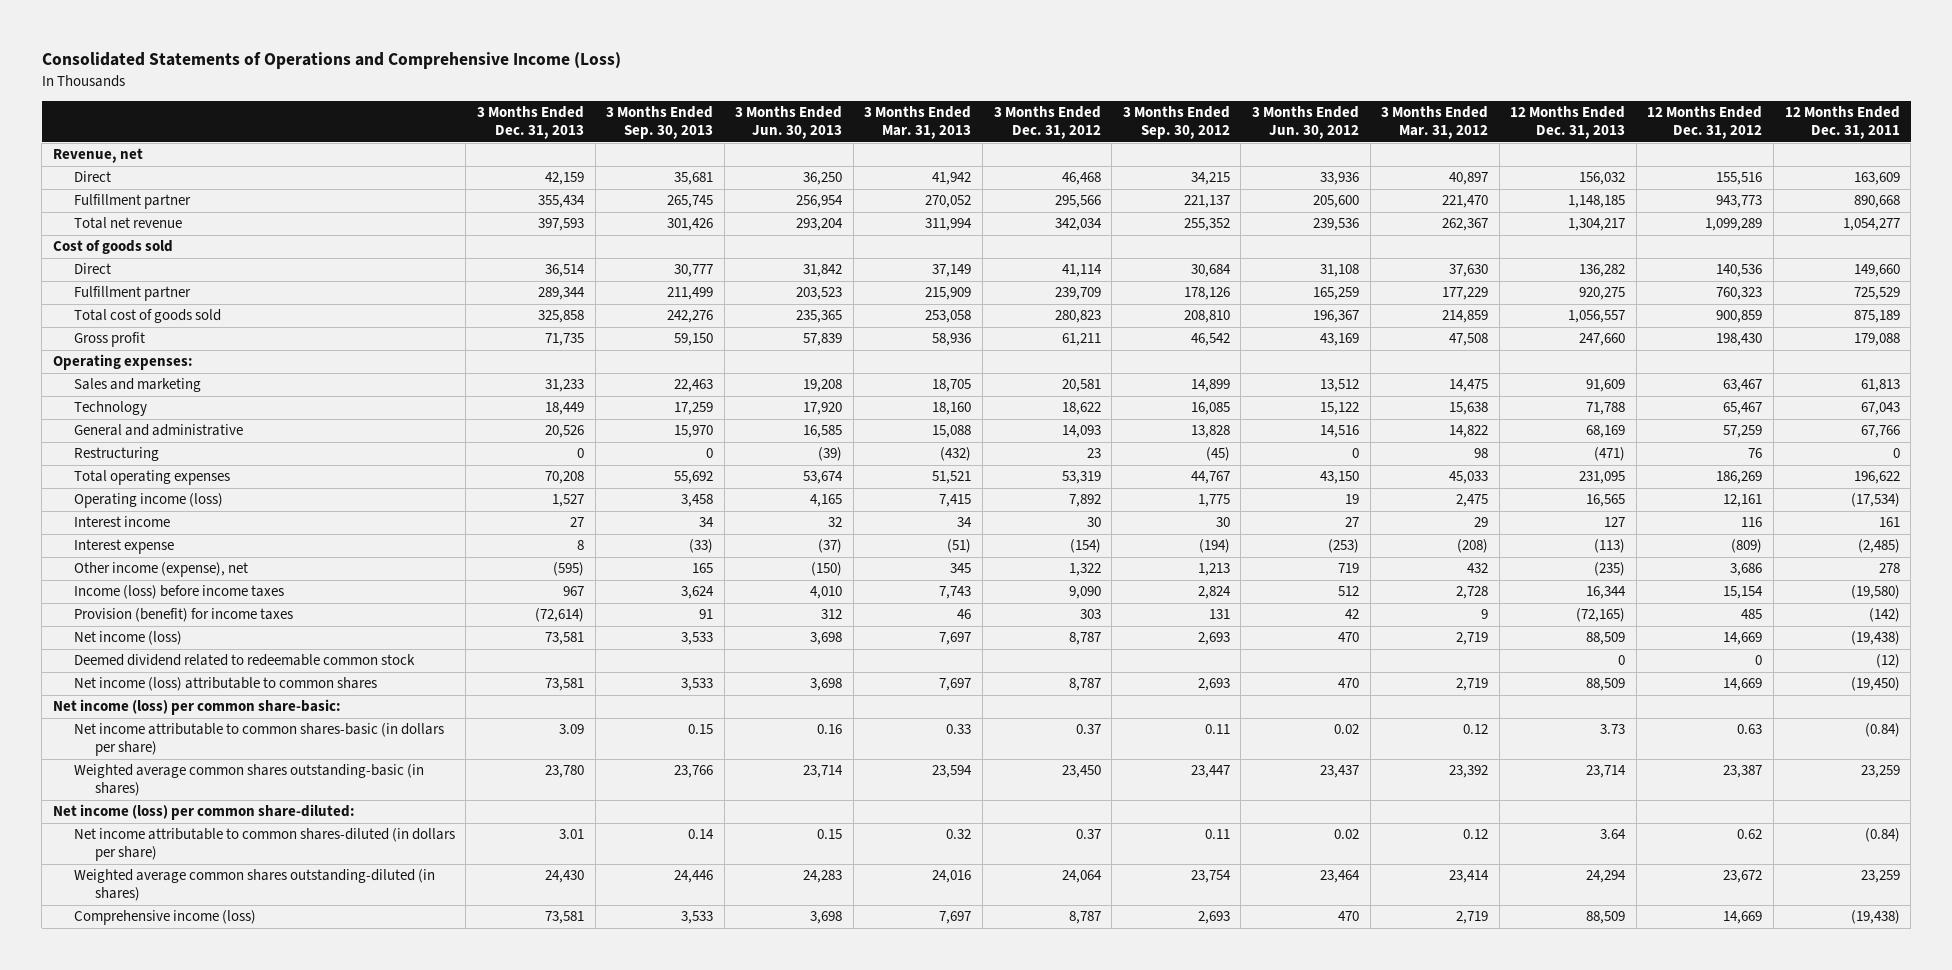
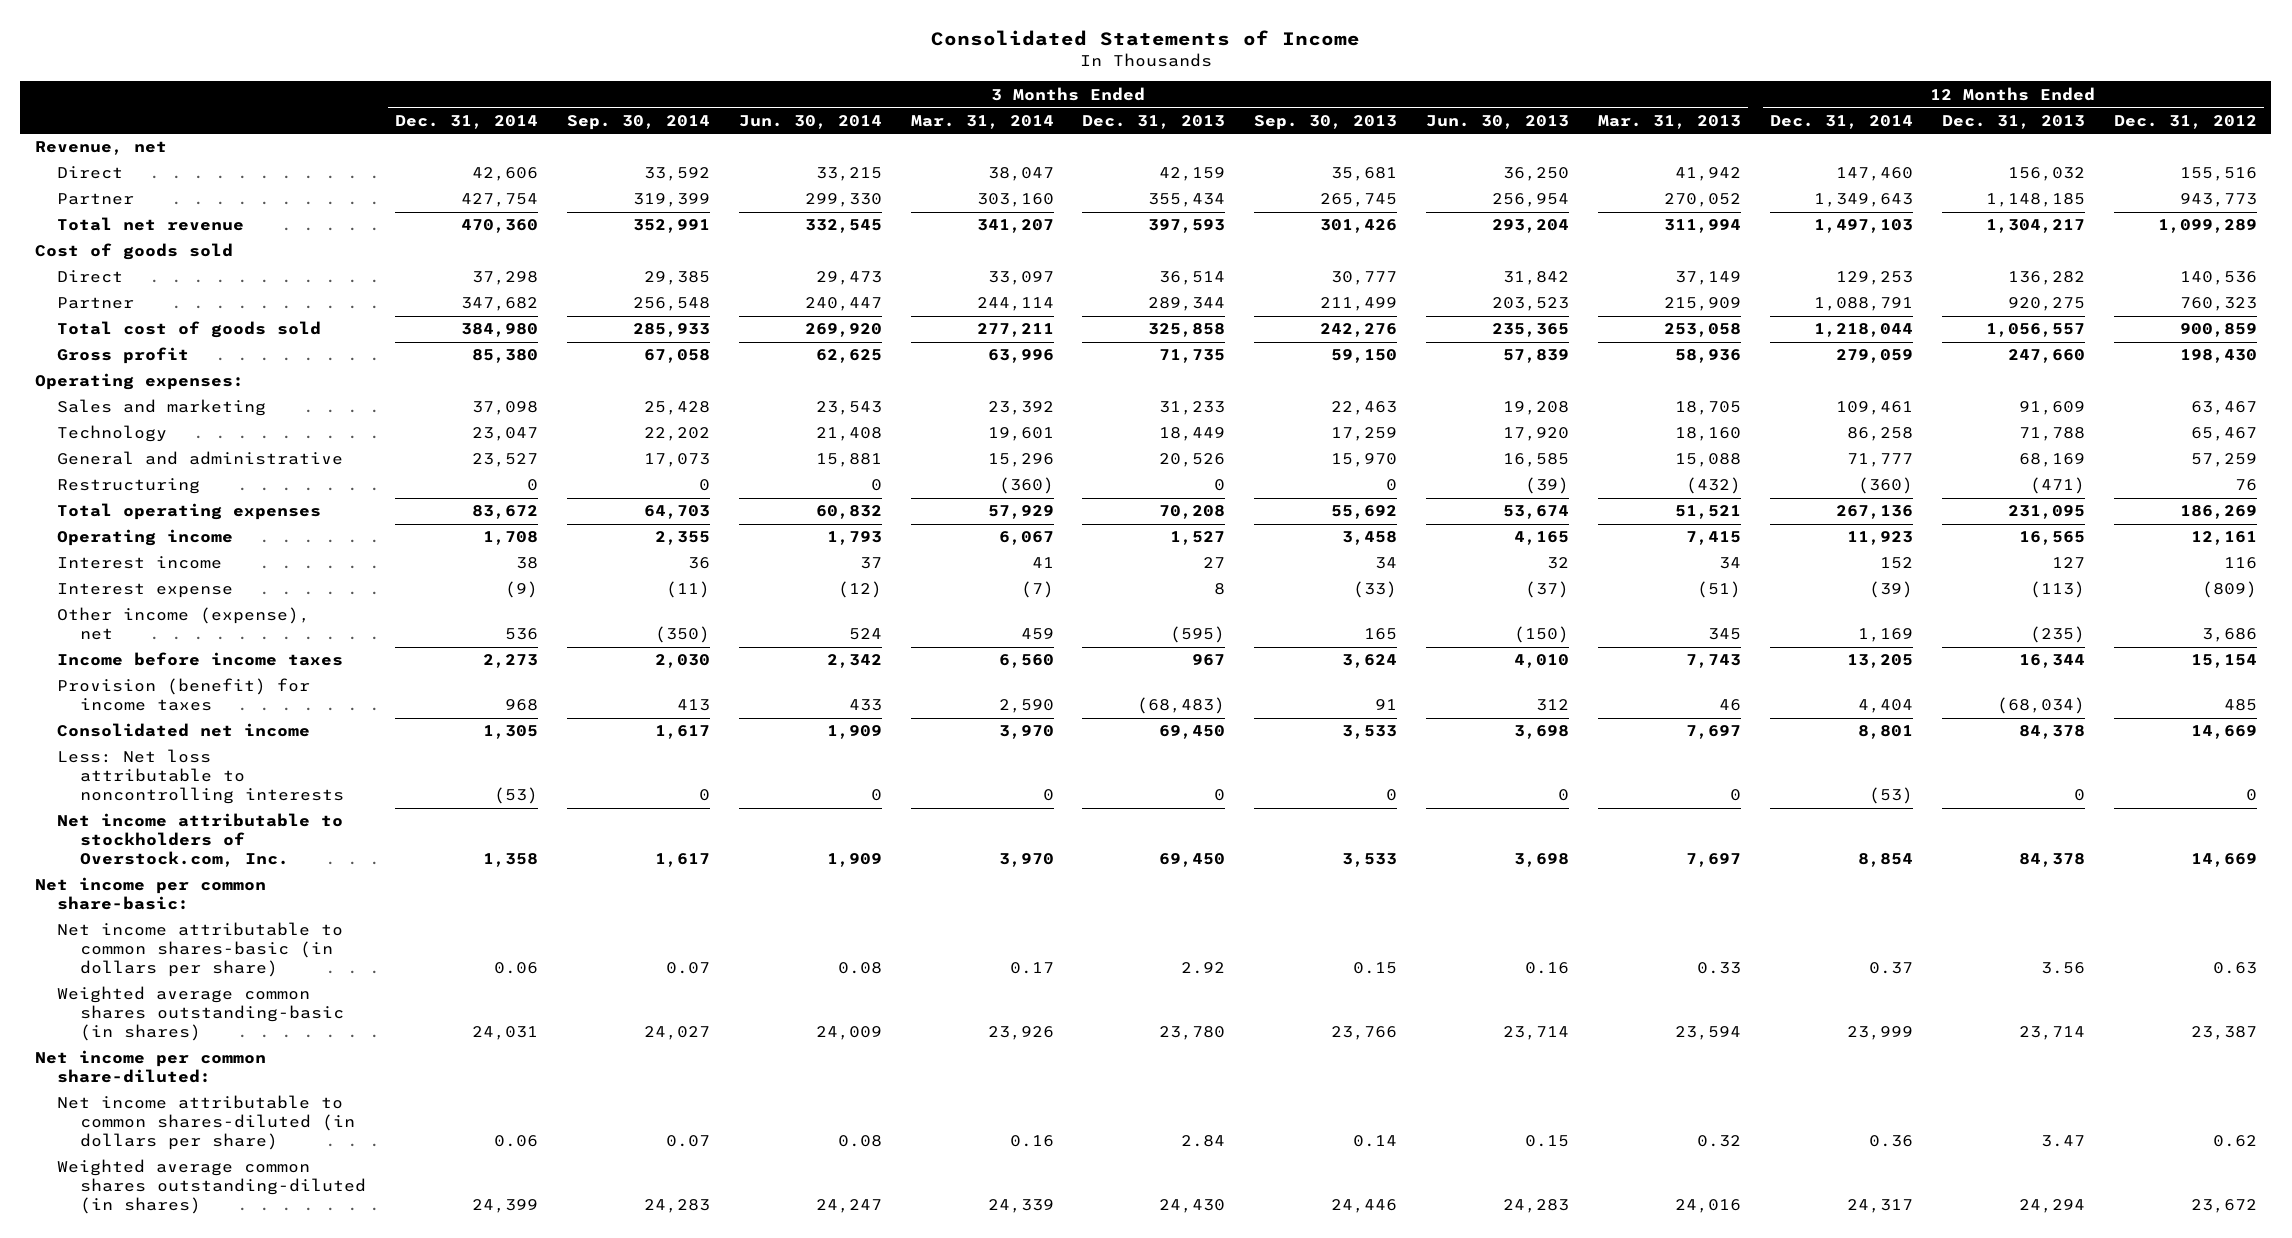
[41,52,621,70] Consolidated Statements of Operations and Comprehensive Income (Loss) -> [930,29,1360,46] Consolidated Statements of Income
[993,106,1101,140] 3 Months Ended Dec. 31, 2012 -> none
[1122,106,1230,140] 3 Months Ended Sep. 30, 2012 -> none
[1251,106,1359,140] 3 Months Ended Jun. 30, 2012 -> none
[1381,106,1489,140] 3 Months Ended Mar. 31, 2012 -> none
[1784,106,1900,140] 12 Months Ended Dec. 31, 2011 -> none
none -> [394,114,538,129] Dec. 31, 2014
none -> [566,114,710,130] Sep. 30, 2014
none -> [738,114,882,129] Jun. 30, 2014
none -> [910,114,1054,129] Mar. 31, 2014
none -> [1770,114,1914,129] Dec. 31, 2014
[73,194,191,210] Fulfillment partner -> [57,193,135,206] Partner
[73,286,191,302] Fulfillment partner -> [57,297,135,310] Partner
[73,493,223,509] Operating income (loss) -> [57,529,234,547] Operating income
[73,654,415,667] Deemed dividend related to redeemable common stock -> none
[73,677,377,692] Net income (loss) attributable to common shares -> none
[73,585,284,600] Income (loss) before income taxes -> [57,652,344,667] Income before income taxes
[535,608,585,623] (72,614) -> [1137,697,1226,715] (68,483)
[1576,608,1626,623] (72,165) -> [1996,697,2085,715] (68,034)
none -> [57,723,311,738] Consolidated net income
none -> [57,749,344,805] Less: Net loss attributable to noncontrolling interests
[73,631,182,646] Net income (loss) -> [57,813,344,868] Net income attributable to stockholders of Overstock.com, Inc.
[545,632,585,646] 73,581 -> [1159,853,1226,868] 69,450
[1586,632,1626,646] 88,509 -> [2018,853,2085,868] 84,378
[52,699,341,716] Net income (loss) per common share-basic: -> [34,877,266,911] Net income per common share-basic:
[559,724,585,735] 3.09 -> [1181,962,1226,975] 2.92
[1600,724,1626,735] 3.73 -> [2040,962,2085,975] 3.56
[52,804,355,821] Net income (loss) per common share-diluted: -> [34,1050,266,1084] Net income per common share-diluted:
[559,829,585,840] 3.01 -> [1181,1135,1226,1148] 2.84
[1600,829,1627,840] 3.64 -> [2040,1135,2085,1148] 3.47
[73,910,256,926] Comprehensive income (loss) -> none

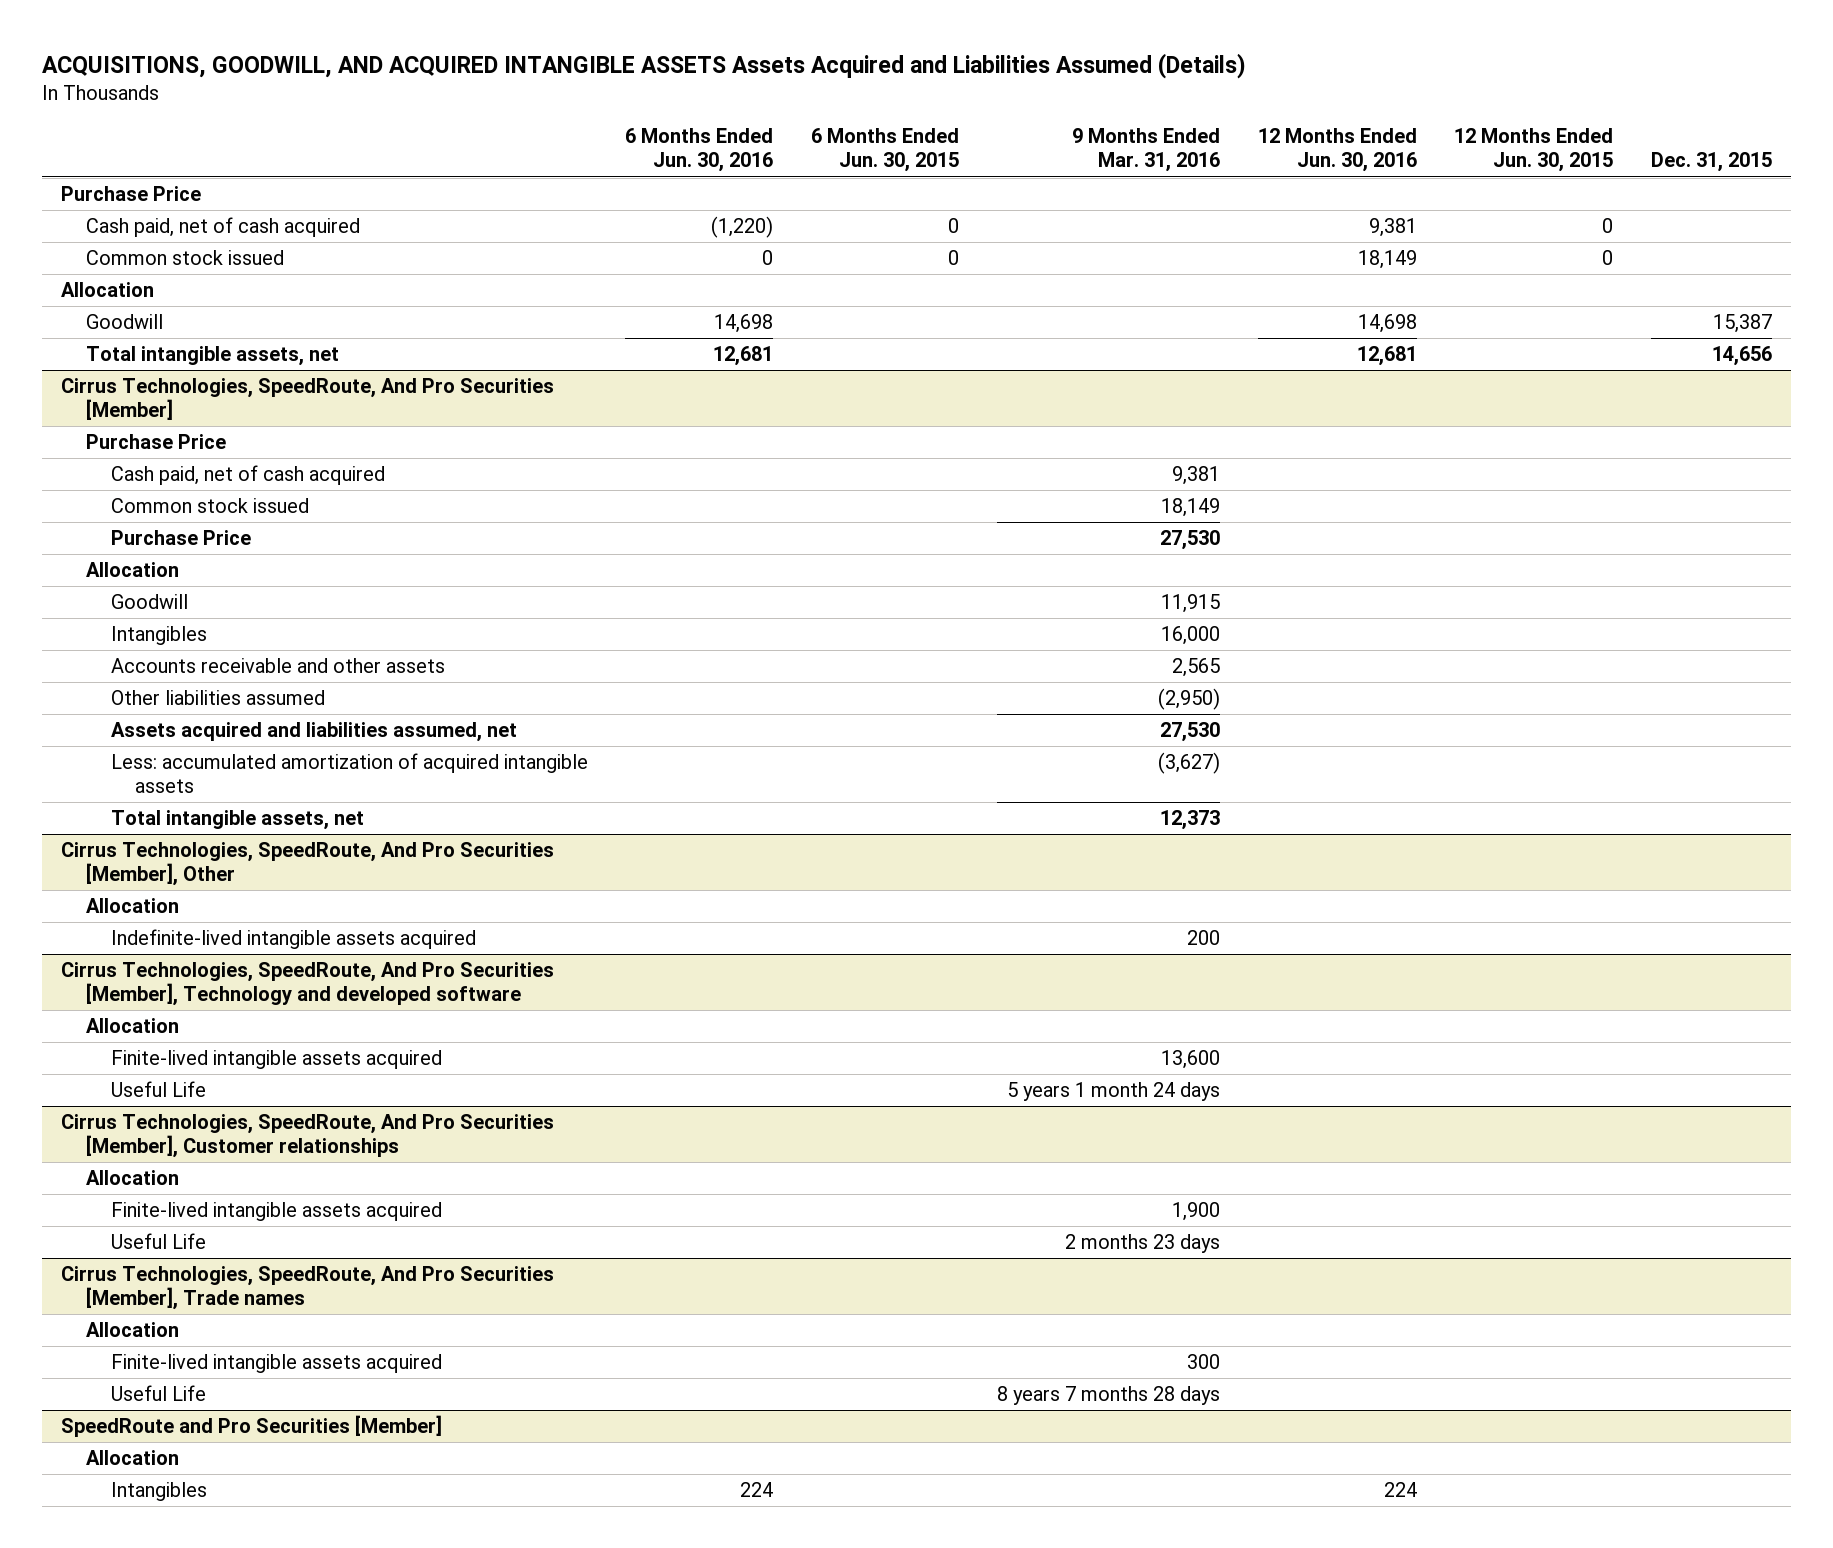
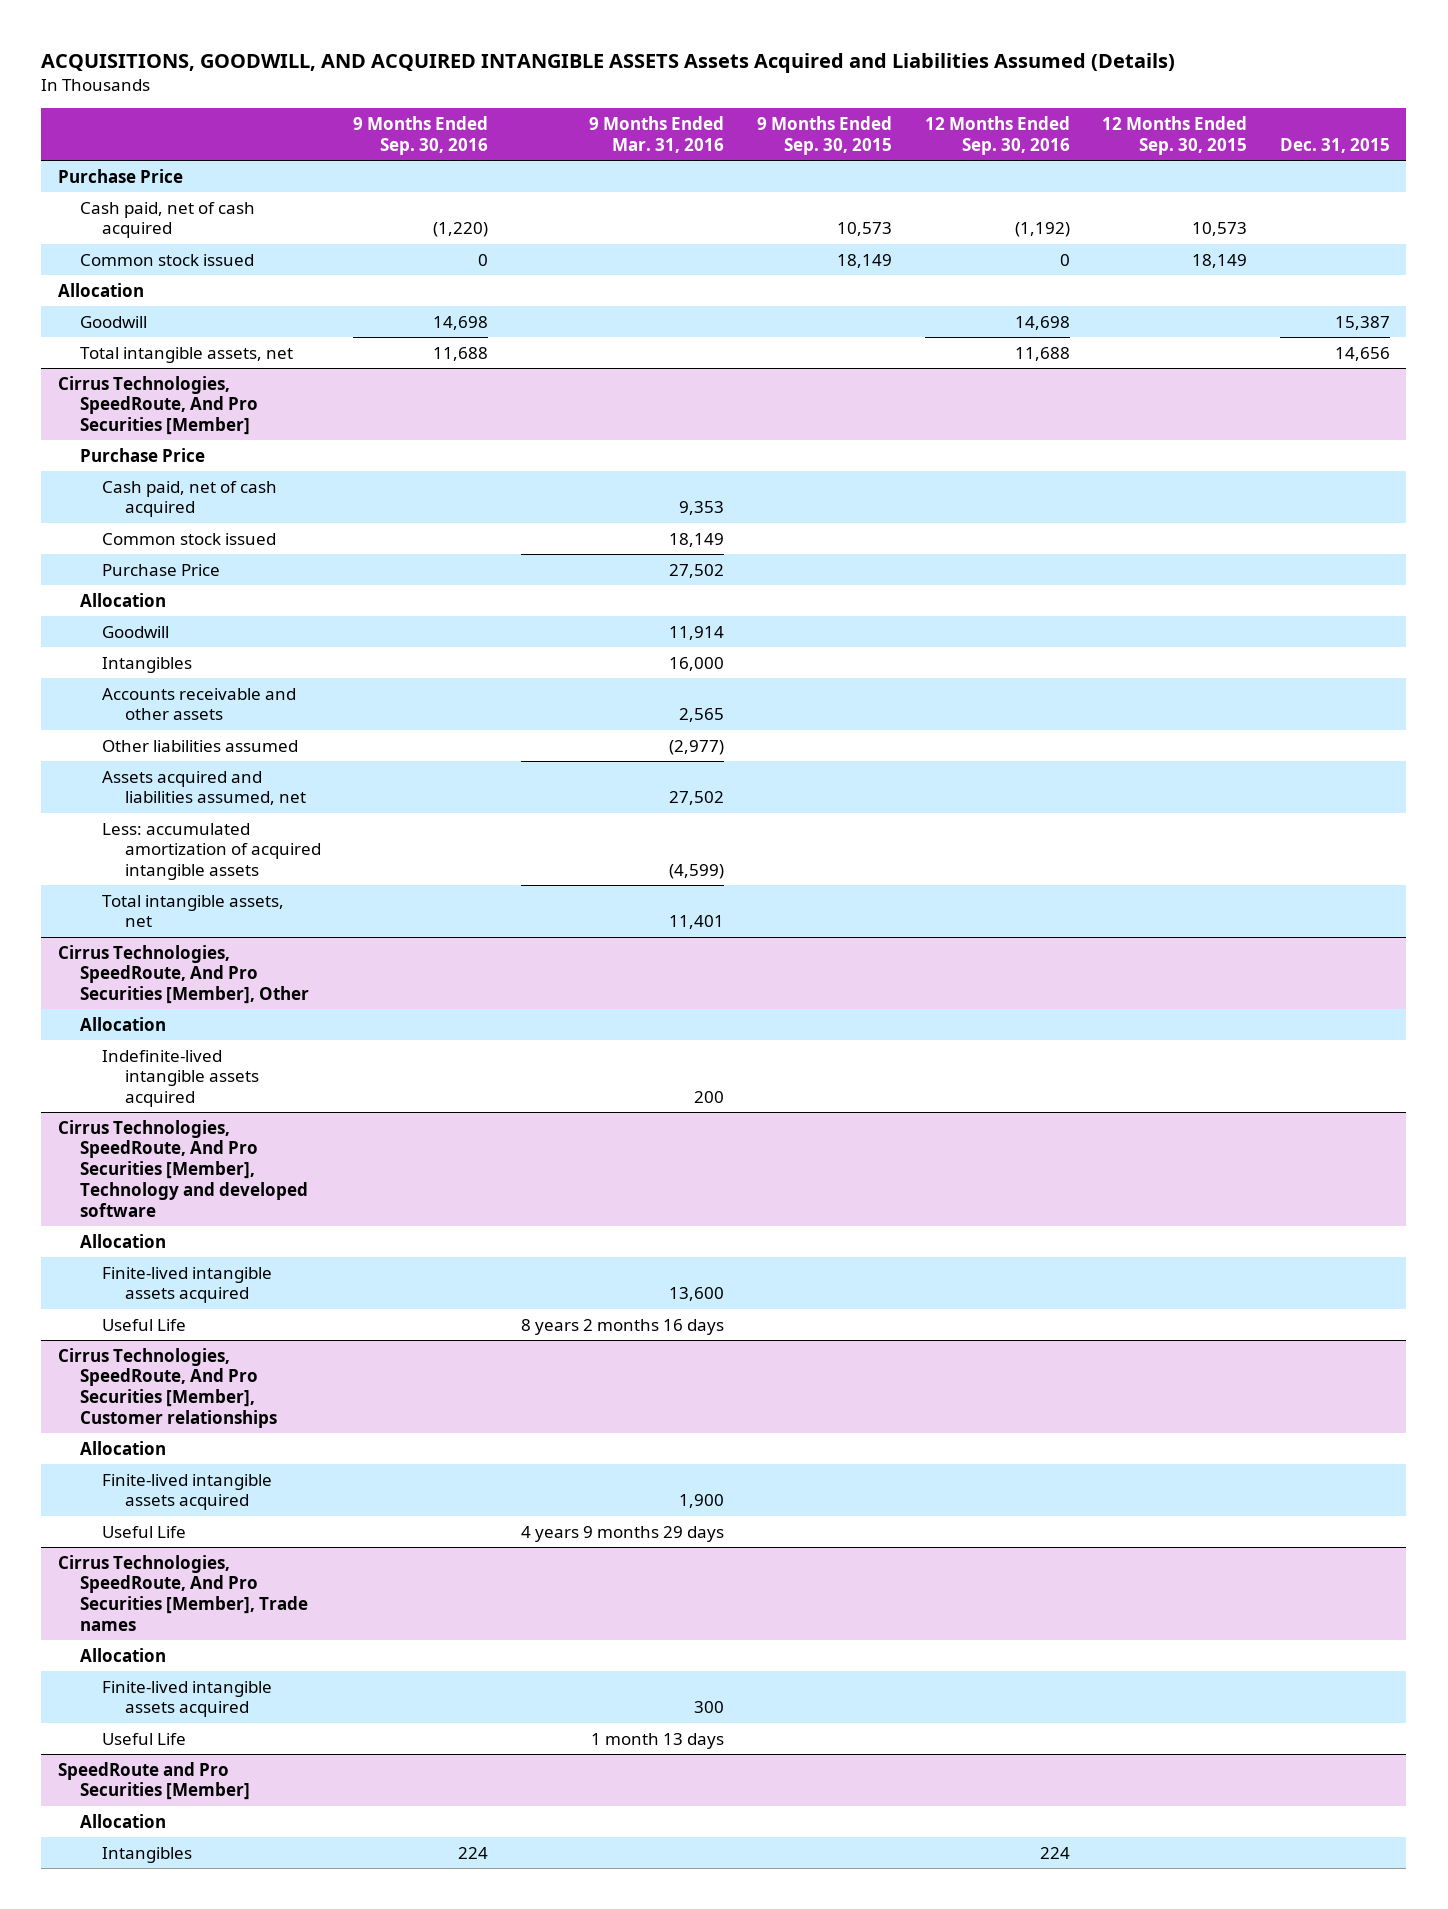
[625,128,774,173] 6 Months Ended Jun. 30, 2016 -> none
[811,128,960,173] 6 Months Ended Jun. 30, 2015 -> none
[1257,128,1417,173] 12 Months Ended Jun. 30, 2016 -> none
[1454,128,1614,173] 12 Months Ended Jun. 30, 2015 -> none
none -> [353,116,489,155] 9 Months Ended Sep. 30, 2016
none -> [756,116,892,155] 9 Months Ended Sep. 30, 2015
none -> [924,116,1070,155] 12 Months Ended Sep. 30, 2016
none -> [1102,116,1248,155] 12 Months Ended Sep. 30, 2015
[1171,466,1220,486] 9,381 -> [679,501,725,516] 9,353
[1159,530,1220,551] 27,530 -> [669,563,725,578] 27,502
[1160,594,1220,614] 11,915 -> [669,625,725,640] 11,914
[1157,688,1220,711] (2,950) -> [669,739,725,755] (2,977)
[1159,722,1220,743] 27,530 -> [669,791,725,806] 27,502
[1157,752,1220,775] (3,627) -> [669,864,725,880] (4,599)
[1159,810,1220,831] 12,373 -> [669,915,725,930] 11,401
[1006,1082,1220,1102] 5 years 1 month 24 days -> [521,1318,725,1335] 8 years 2 months 16 days
[1064,1234,1220,1254] 2 months 23 days -> [521,1525,725,1542] 4 years 9 months 29 days
[996,1386,1220,1406] 8 years 7 months 28 days -> [591,1732,725,1749] 1 month 13 days

